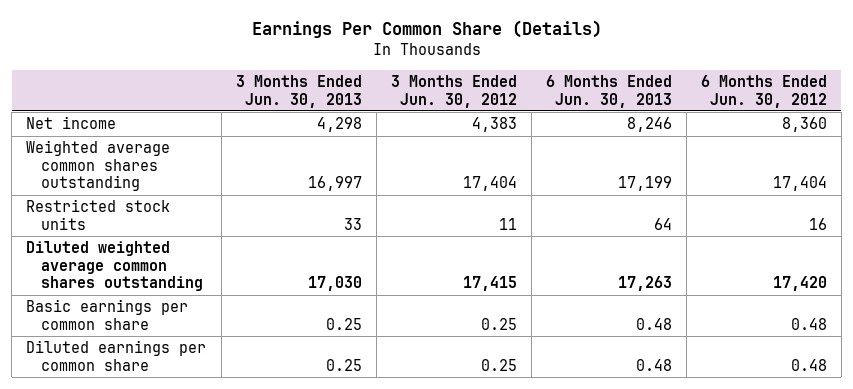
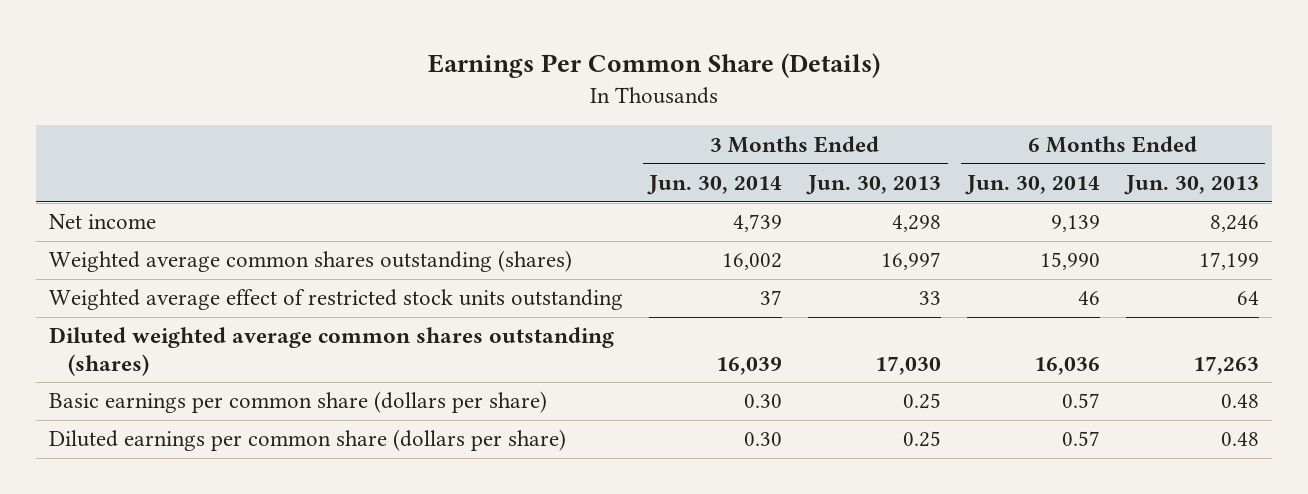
[390,74,517,108] 3 Months Ended Jun. 30, 2012 -> none
[700,74,827,108] 6 Months Ended Jun. 30, 2012 -> none
none -> [647,174,783,195] Jun. 30, 2014
none -> [965,174,1101,195] Jun. 30, 2014
[26,140,171,192] Weighted average common shares outstanding -> [49,250,573,273] Weighted average common shares outstanding (shares)
[26,199,171,230] Restricted stock units -> [49,289,624,311] Weighted average effect of restricted stock units outstanding
[26,241,203,292] Diluted weighted average common shares outstanding -> [49,327,615,376] Diluted weighted average common shares outstanding (shares)
[26,299,189,330] Basic earnings per common share -> [49,391,548,414] Basic earnings per common share (dollars per share)
[26,340,207,371] Diluted earnings per common share -> [49,429,567,452] Diluted earnings per common share (dollars per share)

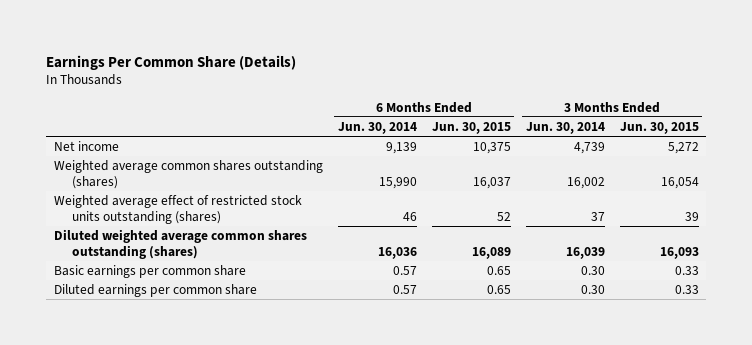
[806,174,942,195] Jun. 30, 2013 -> none
[1123,174,1259,195] Jun. 30, 2013 -> none
none -> [431,121,511,134] Jun. 30, 2015
none -> [619,121,699,134] Jun. 30, 2015
[49,289,624,311] Weighted average effect of restricted stock units outstanding -> [53,195,302,224] Weighted average effect of restricted stock units outstanding (shares)
[49,391,548,414] Basic earnings per common share (dollars per share) -> [53,265,246,279] Basic earnings per common share
[49,429,567,452] Diluted earnings per common share (dollars per share) -> [53,284,257,298] Diluted earnings per common share

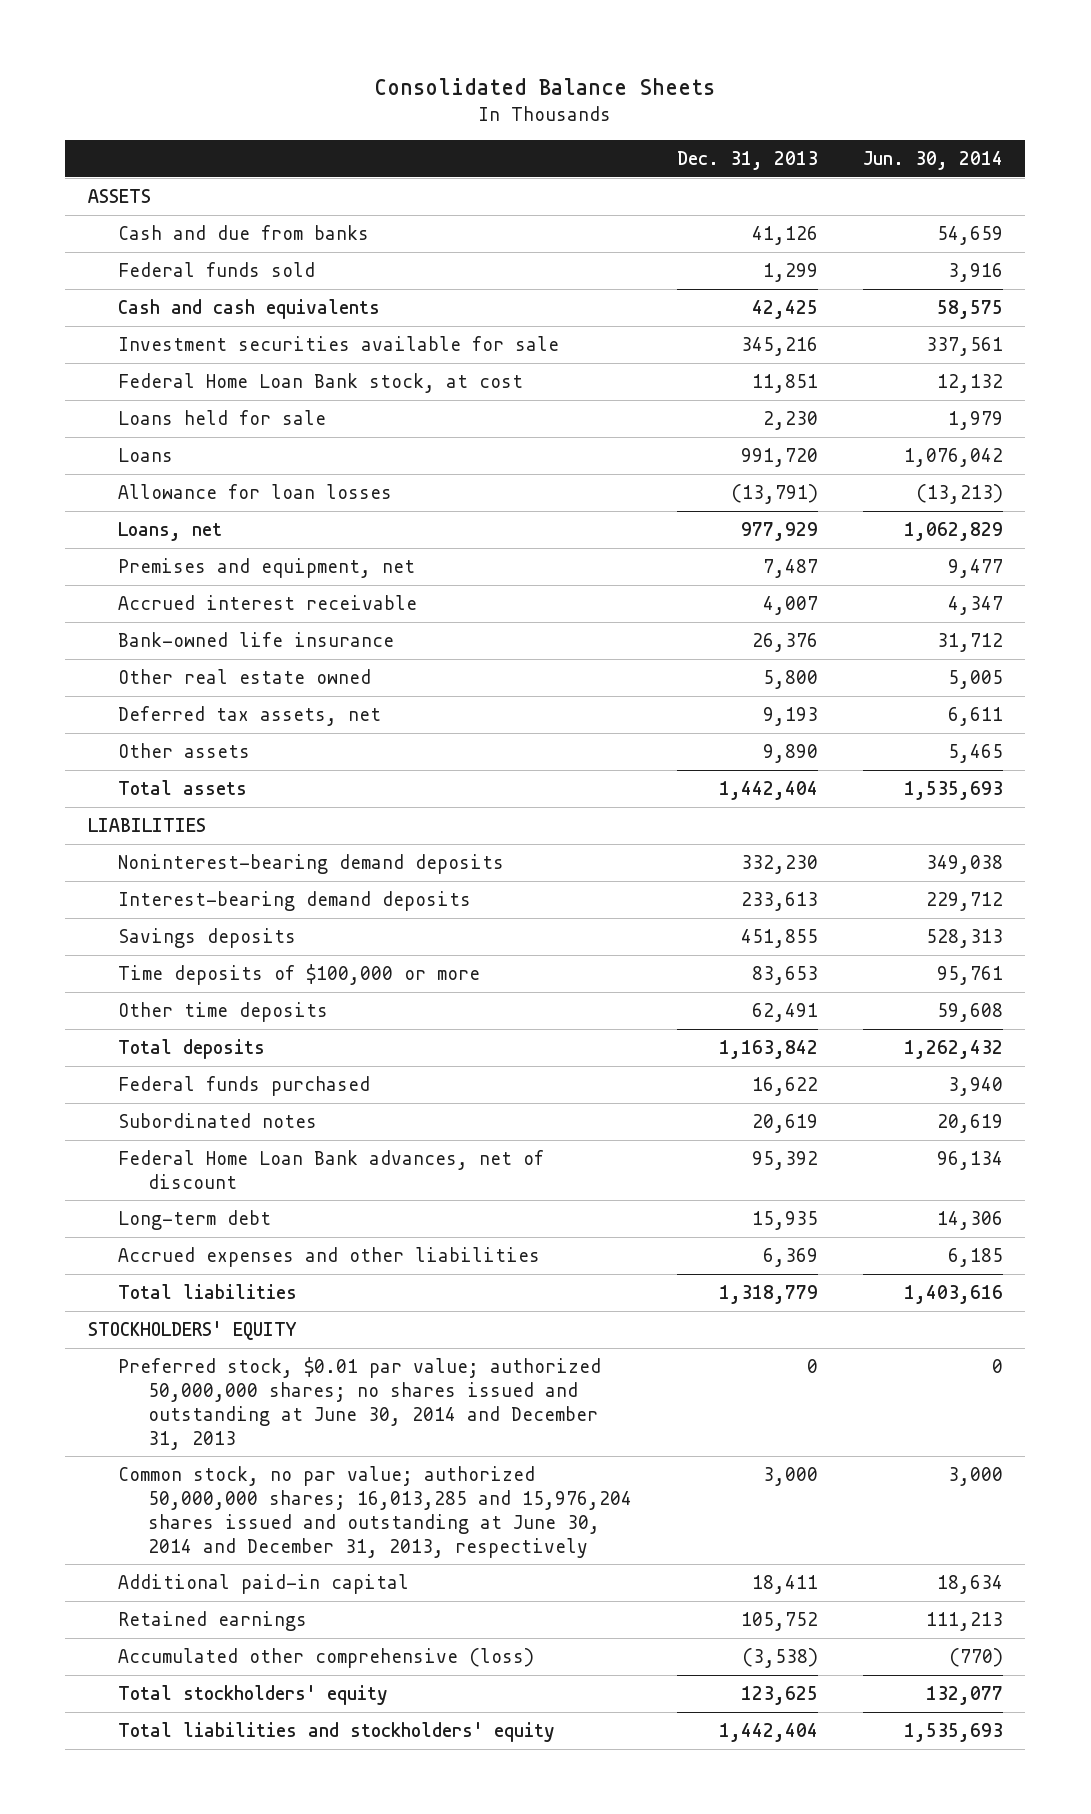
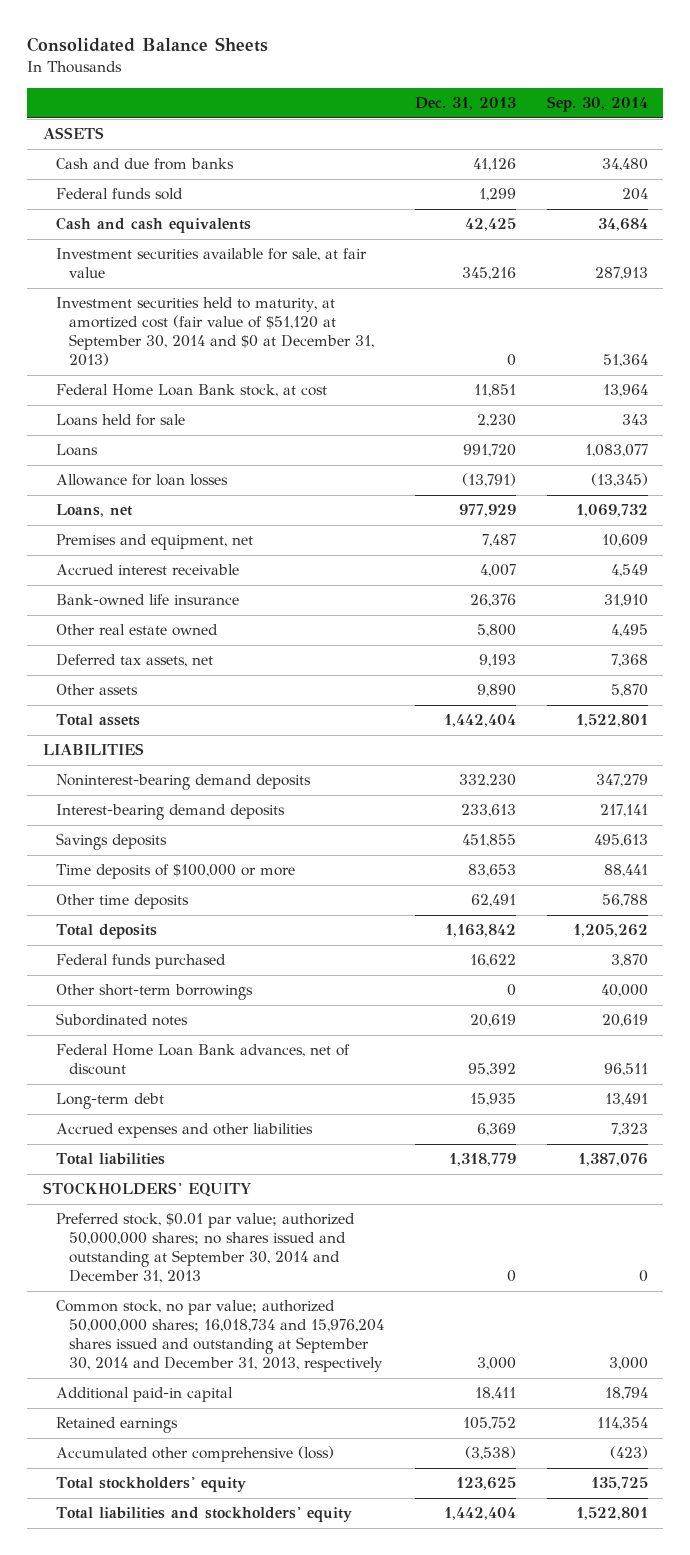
[862,151,1003,171] Jun. 30, 2014 -> none
none -> [546,96,648,113] Sep. 30, 2014
[117,335,559,351] Investment securities available for sale -> [55,248,367,279] Investment securities available for sale, at fair value
none -> [55,297,375,367] Investment securities held to maturity, at amortized cost (fair value of $51,120 at September 30, 2014 and $0 at December 31, 2013)
none -> [55,984,253,1001] Other short-term borrowings
[117,1356,601,1450] Preferred stock, $0.01 par value; authorized 50,000,000 shares; no shares issued and outstanding at June 30, 2014 and December 31, 2013 -> [55,1213,355,1284] Preferred stock, $0.01 par value; authorized 50,000,000 shares; no shares issued and outstanding at September 30, 2014 and December 31, 2013
[117,1465,632,1558] Common stock, no par value; authorized 50,000,000 shares; 16,013,285 and 15,976,204 shares issued and outstanding at June 30, 2014 and December 31, 2013, respectively -> [55,1300,385,1373] Common stock, no par value; authorized 50,000,000 shares; 16,018,734 and 15,976,204 shares issued and outstanding at September 30, 2014 and December 31, 2013, respectively

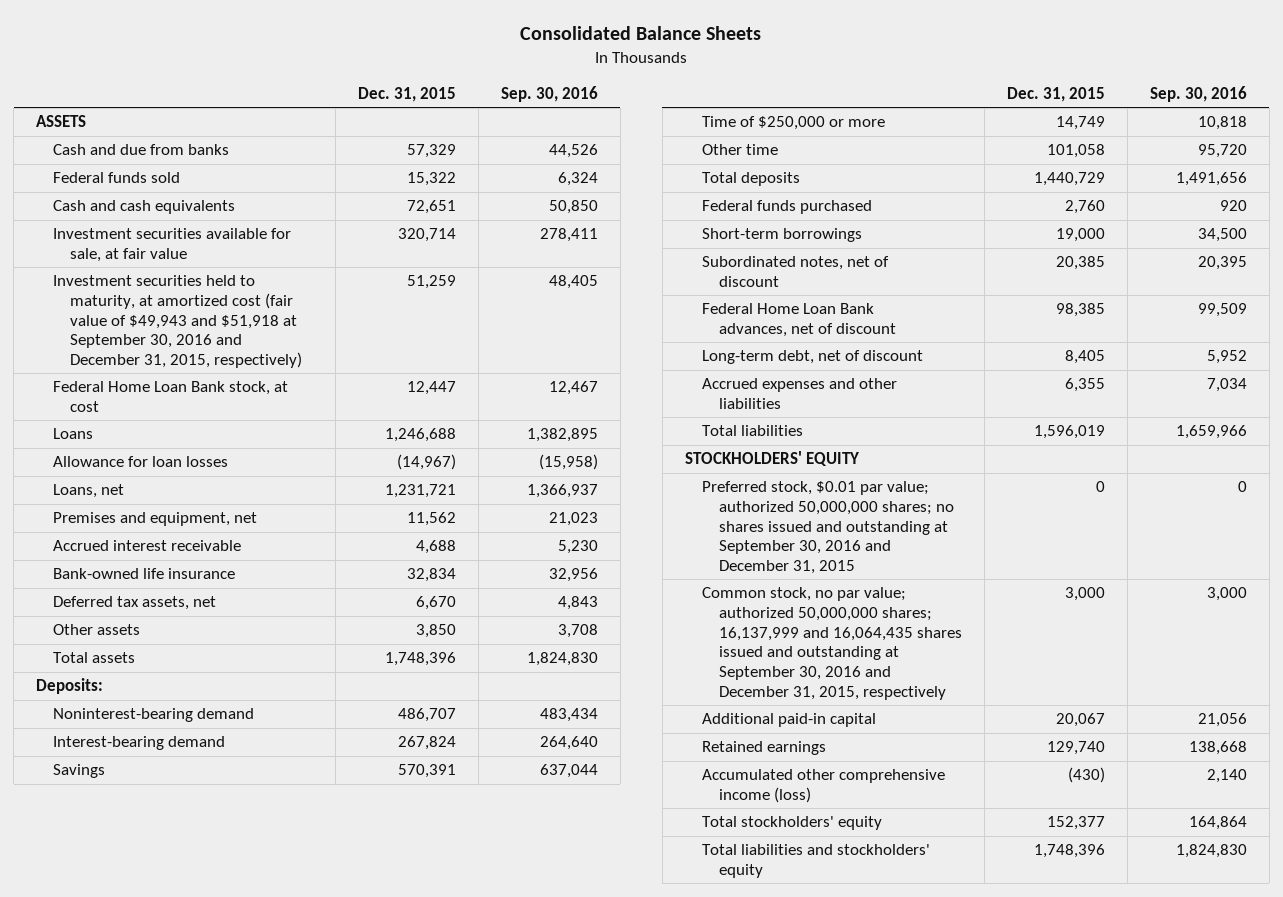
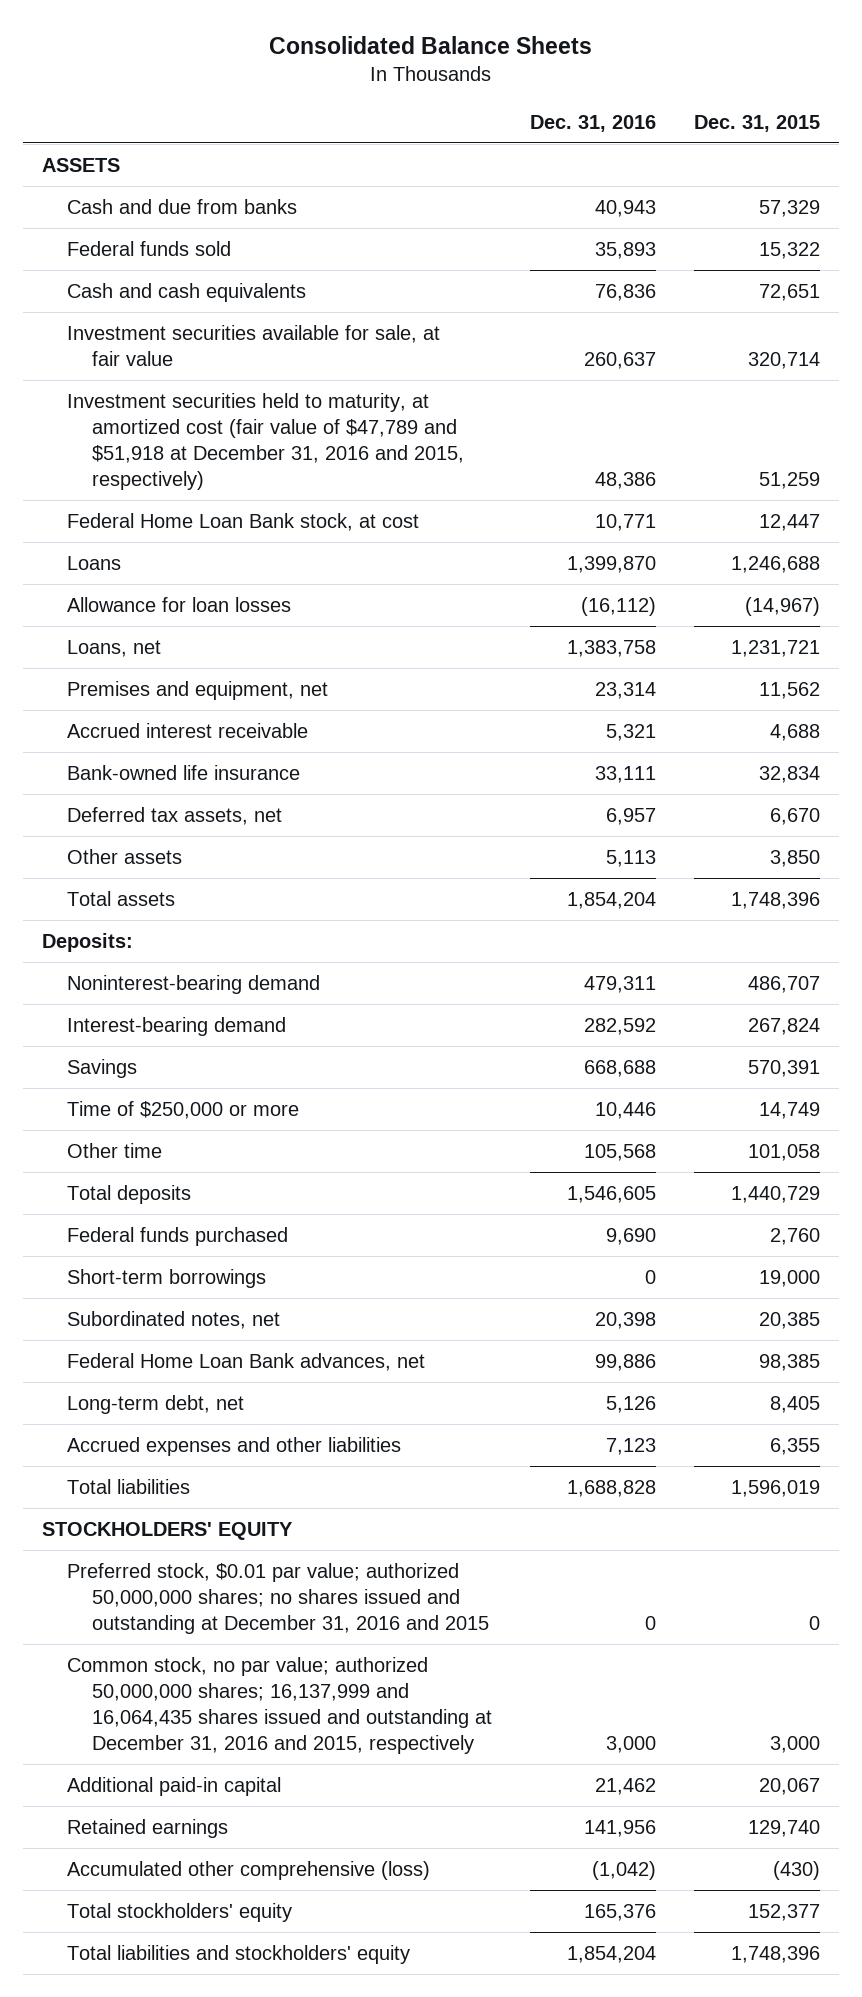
[500,85,598,102] Sep. 30, 2016 -> none
none -> [529,114,656,132] Dec. 31, 2016
[53,275,303,368] Investment securities held to maturity, at amortized cost (fair value of $49,943 and $51,918 at September 30, 2016 and December 31, 2015, respectively) -> [66,392,464,490] Investment securities held to maturity, at amortized cost (fair value of $47,789 and $51,918 at December 31, 2016 and 2015, respectively)
[701,256,889,288] Subordinated notes, net of discount -> [66,1310,280,1329] Subordinated notes, net
[701,303,896,338] Federal Home Loan Bank advances, net of discount -> [66,1352,425,1371] Federal Home Loan Bank advances, net
[701,350,923,365] Long-term debt, net of discount -> [66,1394,244,1414] Long-term debt, net
[701,481,954,574] Preferred stock, $0.01 par value; authorized 50,000,000 shares; no shares issued and outstanding at September 30, 2016 and December 31, 2015 -> [66,1562,489,1634] Preferred stock, $0.01 par value; authorized 50,000,000 shares; no shares issued and outstanding at December 31, 2016 and 2015
[701,587,962,700] Common stock, no par value; authorized 50,000,000 shares; 16,137,999 and 16,064,435 shares issued and outstanding at September 30, 2016 and December 31, 2015, respectively -> [66,1656,492,1754] Common stock, no par value; authorized 50,000,000 shares; 16,137,999 and 16,064,435 shares issued and outstanding at December 31, 2016 and 2015, respectively
[701,769,945,804] Accumulated other comprehensive income (loss) -> [66,1860,430,1880] Accumulated other comprehensive (loss)

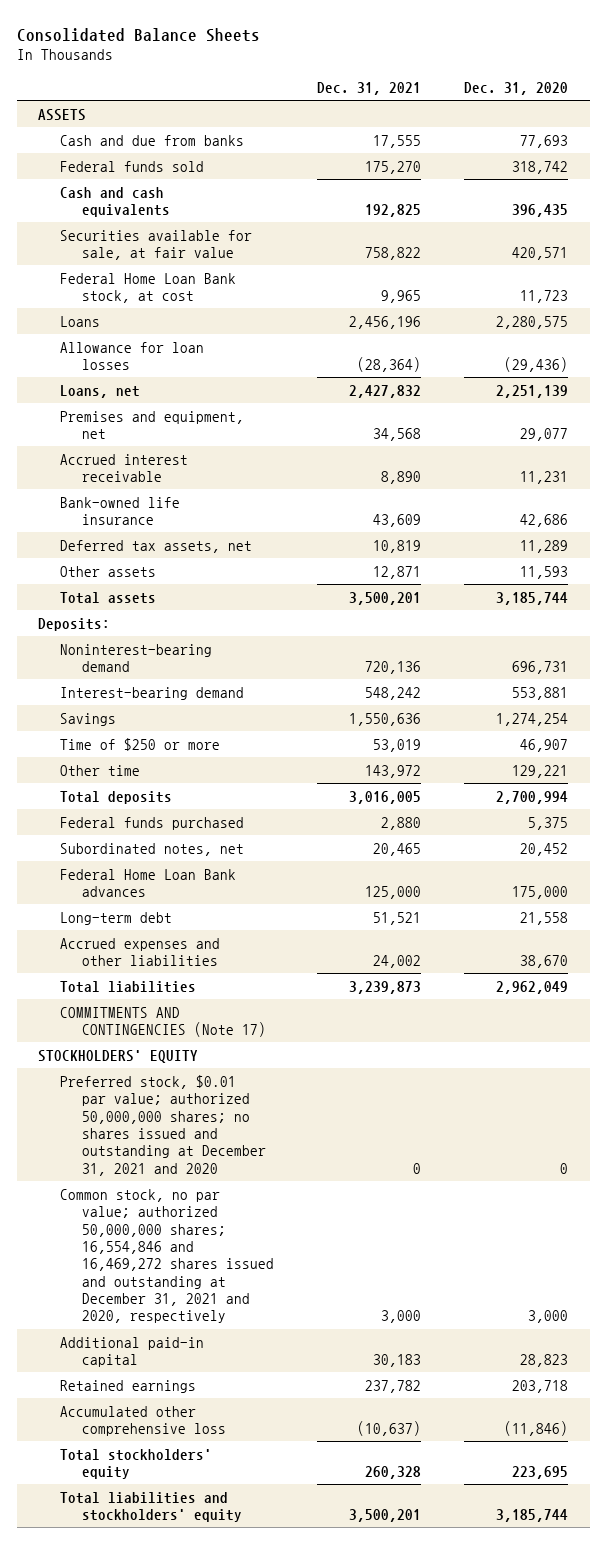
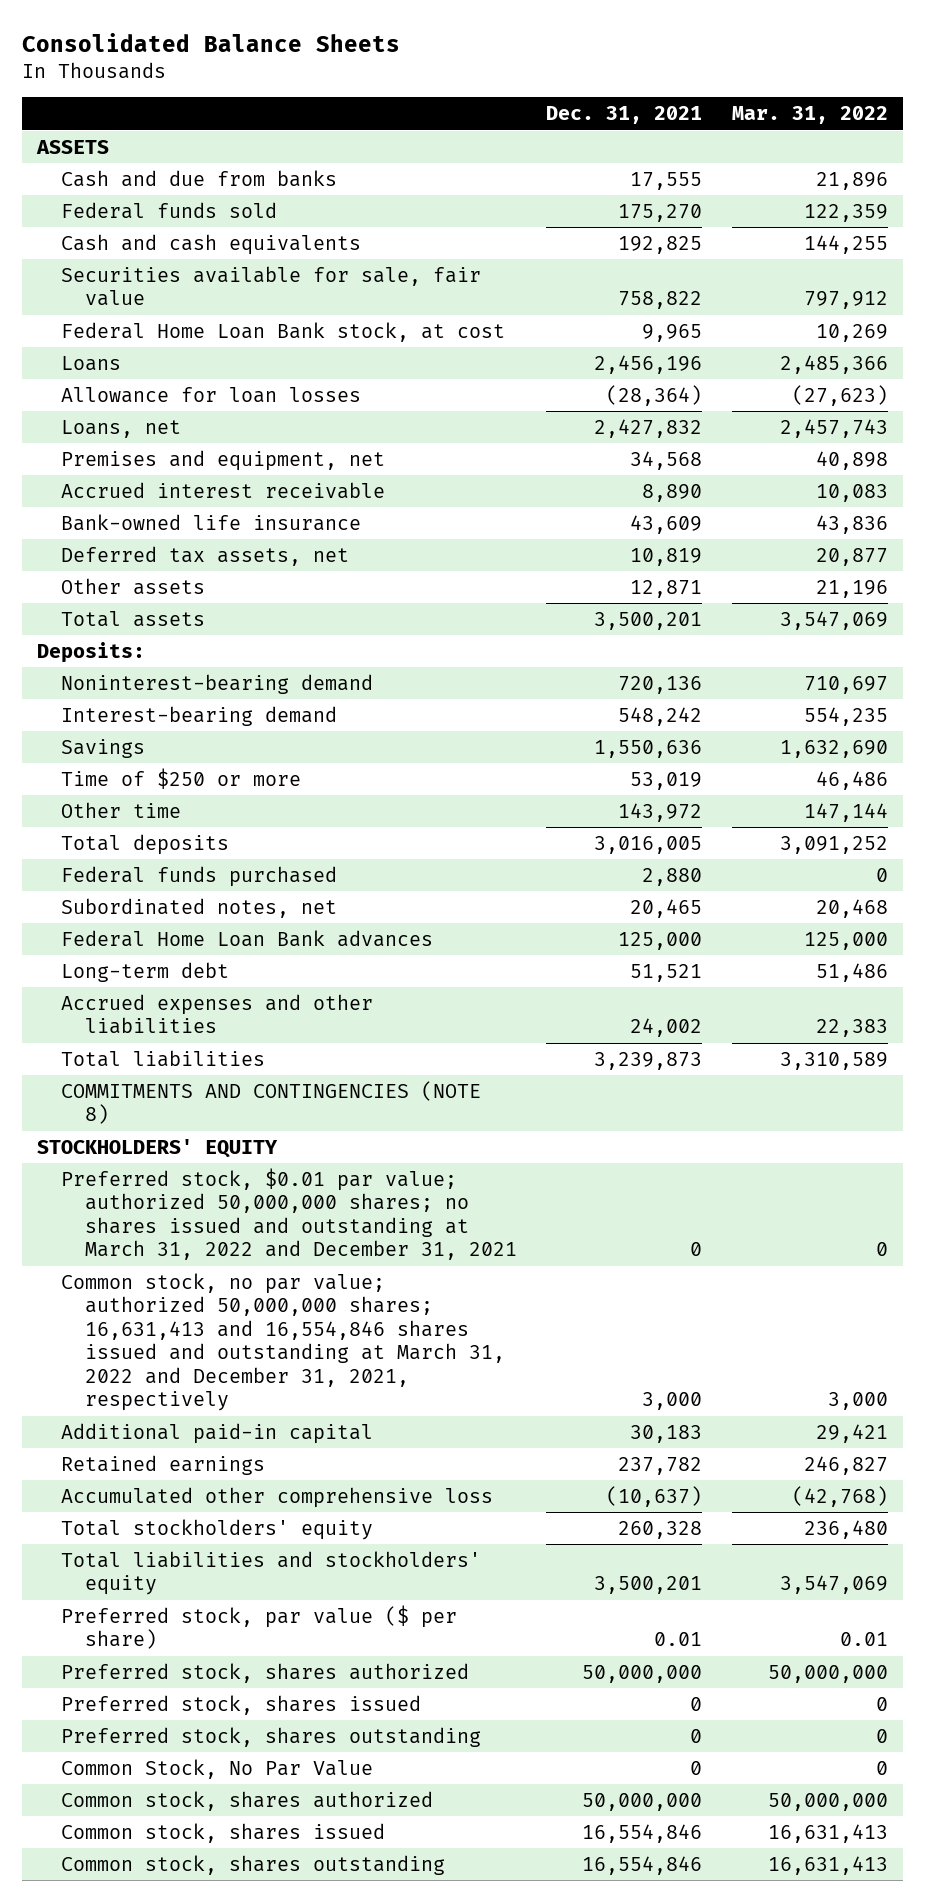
[464,82,569,96] Dec. 31, 2020 -> none
none -> [731,106,888,125] Mar. 31, 2022
[59,229,252,261] Securities available for sale, at fair value -> [60,265,481,307] Securities available for sale, fair value
[59,1006,266,1038] COMMITMENTS AND CONTINGENCIES (Note 17) -> [60,1080,481,1125] COMMITMENTS AND CONTINGENCIES (NOTE 8)
[59,1074,266,1176] Preferred stock, $0.01 par value; authorized 50,000,000 shares; no shares issued and outstanding at December 31, 2021 and 2020 -> [60,1167,517,1261] Preferred stock, $0.01 par value; authorized 50,000,000 shares; no shares issued and outstanding at March 31, 2022 and December 31, 2021
[59,1188,274,1324] Common stock, no par value; authorized 50,000,000 shares; 16,554,846 and 16,469,272 shares issued and outstanding at December 31, 2021 and 2020, respectively -> [60,1272,505,1412] Common stock, no par value; authorized 50,000,000 shares; 16,631,413 and 16,554,846 shares issued and outstanding at March 31, 2022 and December 31, 2021, respectively
none -> [60,1604,457,1650] Preferred stock, par value ($ per share)
none -> [60,1662,469,1683] Preferred stock, shares authorized
none -> [60,1694,421,1715] Preferred stock, shares issued
none -> [60,1726,481,1747] Preferred stock, shares outstanding
none -> [60,1758,373,1779] Common Stock, No Par Value
none -> [60,1790,433,1811] Common stock, shares authorized
none -> [60,1822,385,1843] Common stock, shares issued
none -> [60,1854,445,1875] Common stock, shares outstanding

